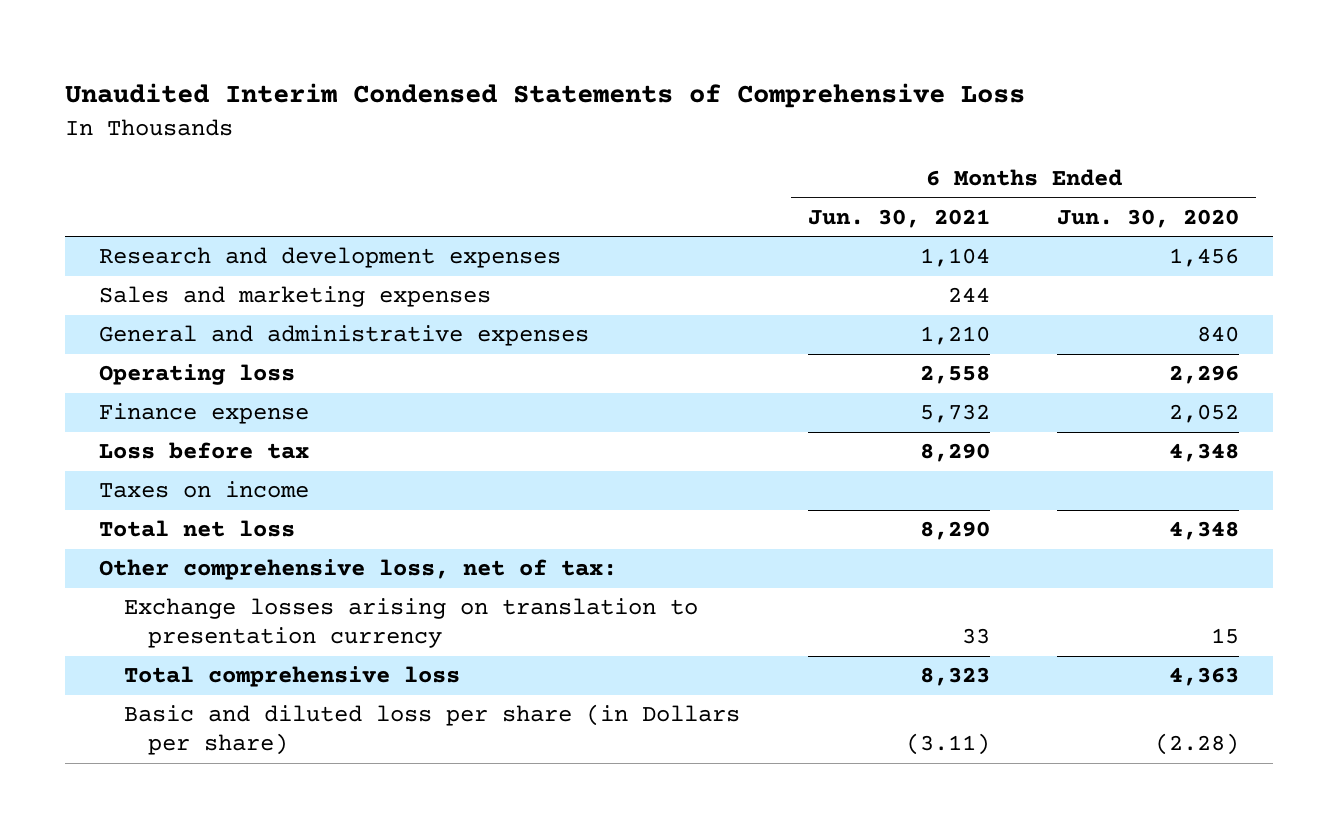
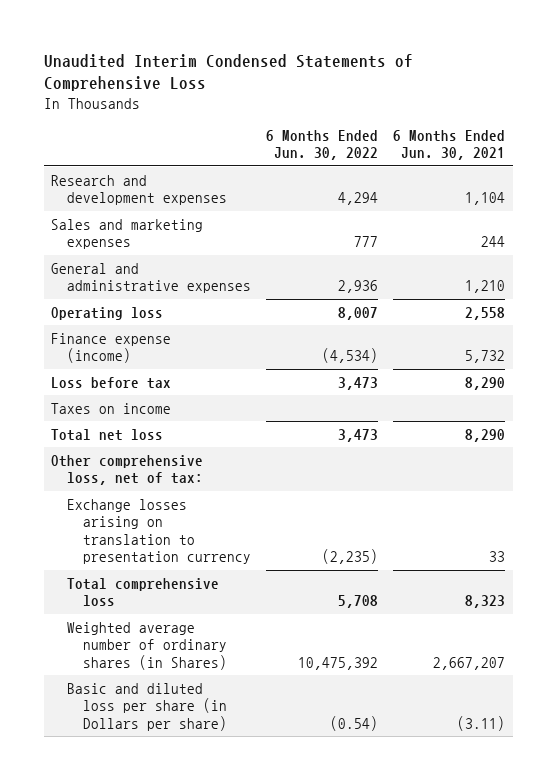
[1057,208,1240,228] Jun. 30, 2020 -> none
none -> [266,129,379,161] 6 Months Ended Jun. 30, 2022
[99,403,310,425] Finance expense -> [51,332,172,364] Finance expense (income)
none -> [67,621,227,670] Weighted average number of ordinary shares (in Shares)

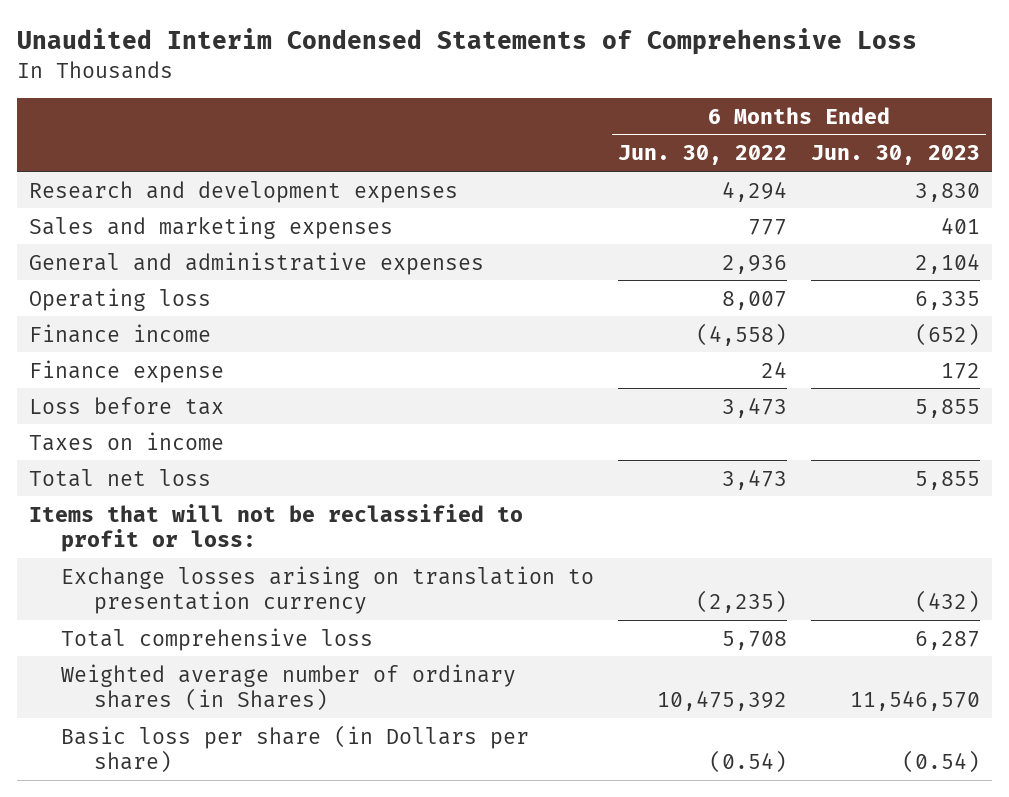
[393,129,506,161] 6 Months Ended Jun. 30, 2021 -> none
none -> [811,145,981,166] Jun. 30, 2023
none -> [28,323,211,343] Finance income
[51,332,172,364] Finance expense (income) -> [28,359,224,383] Finance expense
[322,348,379,364] (4,534) -> [761,360,788,378] 24
[51,454,204,486] Other comprehensive loss, net of tax: -> none
none -> [28,503,523,552] Items that will not be reclassified to profit or loss:
[67,682,227,731] Basic and diluted loss per share (in Dollars per share) -> [61,724,530,773] Basic loss per share (in Dollars per share)

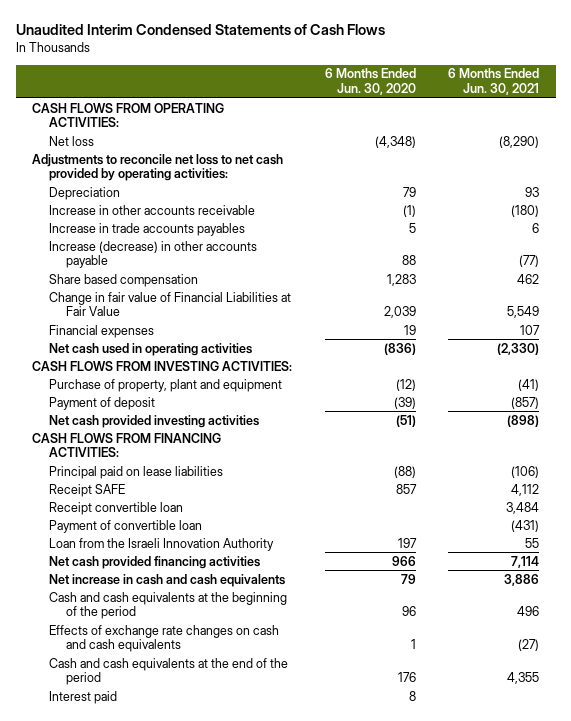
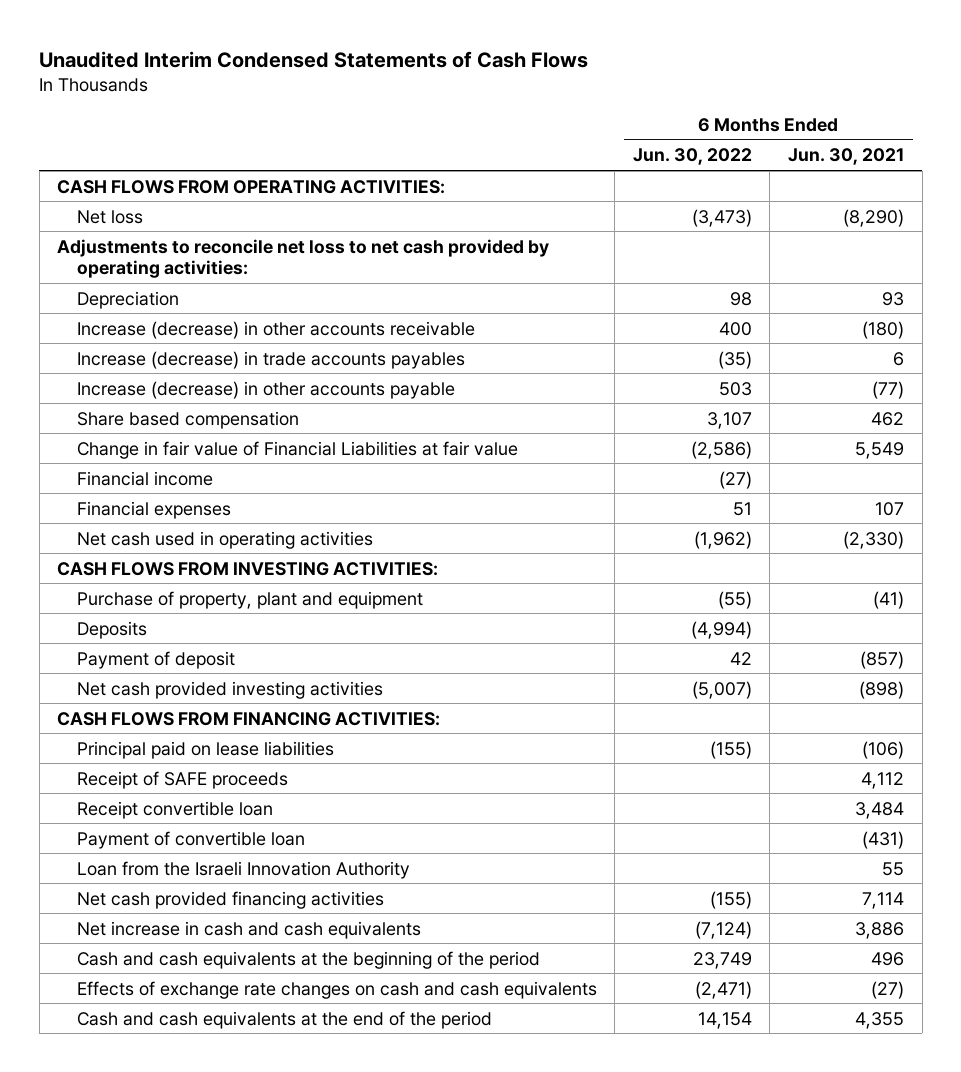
[324,68,416,96] 6 Months Ended Jun. 30, 2020 -> none
none -> [632,148,752,166] Jun. 30, 2022
[49,204,256,215] Increase in other accounts receivable -> [76,320,475,339] Increase (decrease) in other accounts receivable
[49,222,246,236] Increase in trade accounts payables -> [76,350,465,369] Increase (decrease) in trade accounts payables
[49,291,292,317] Change in fair value of Financial Liabilities at Fair Value -> [76,440,518,459] Change in fair value of Financial Liabilities at fair value
none -> [76,470,213,486] Financial income
none -> [76,620,147,639] Deposits
[49,483,126,497] Receipt SAFE -> [76,770,288,789] Receipt of SAFE proceeds
[49,690,118,704] Interest paid -> none

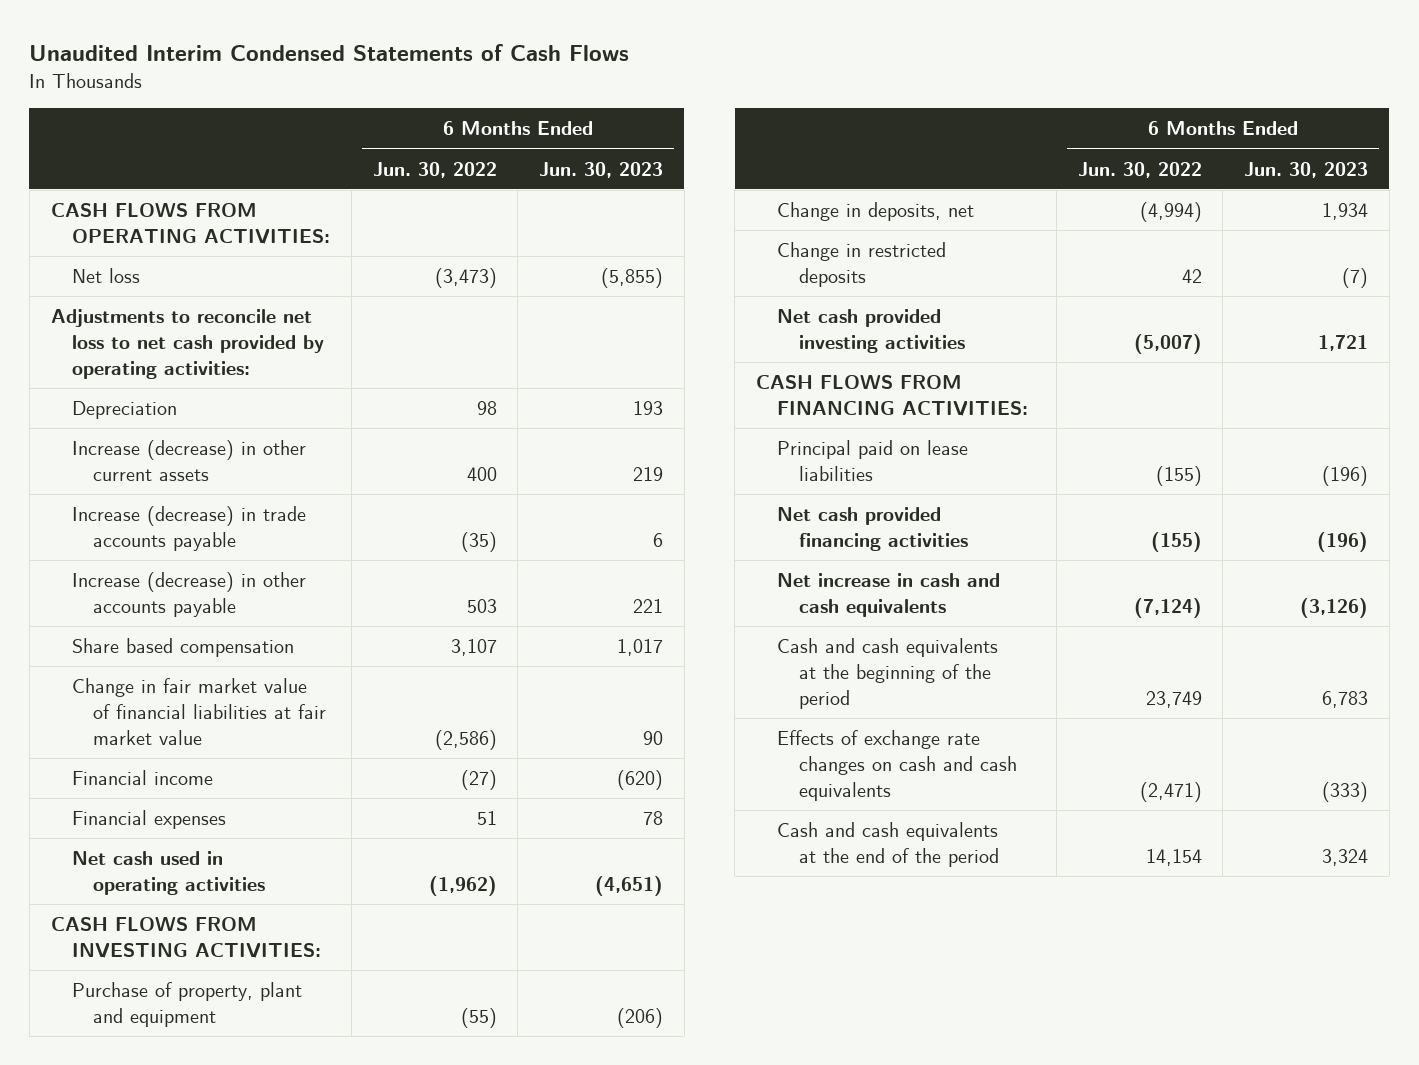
[787,148,904,166] Jun. 30, 2021 -> none
none -> [539,161,664,178] Jun. 30, 2023
[76,320,475,339] Increase (decrease) in other accounts receivable -> [72,440,307,482] Increase (decrease) in other current assets
[76,350,465,369] Increase (decrease) in trade accounts payables -> [72,506,307,552] Increase (decrease) in trade accounts payable
[76,440,518,459] Change in fair value of Financial Liabilities at fair value -> [72,678,327,746] Change in fair market value of financial liabilities at fair market value
[76,620,147,639] Deposits -> [777,202,975,222] Change in deposits, net
[76,650,235,669] Payment of deposit -> [777,242,947,288] Change in restricted deposits
[76,770,288,789] Receipt of SAFE proceeds -> none
[76,800,273,819] Receipt convertible loan -> none
[76,830,305,849] Payment of convertible loan -> none
[76,860,410,879] Loan from the Israeli Innovation Authority -> none

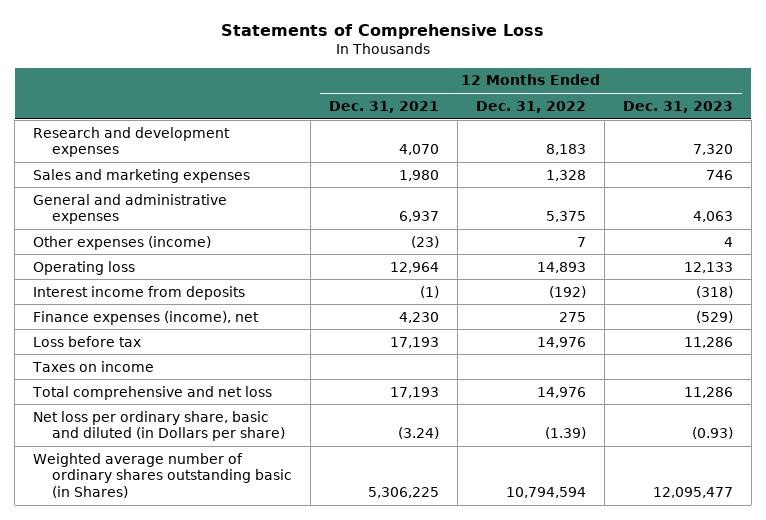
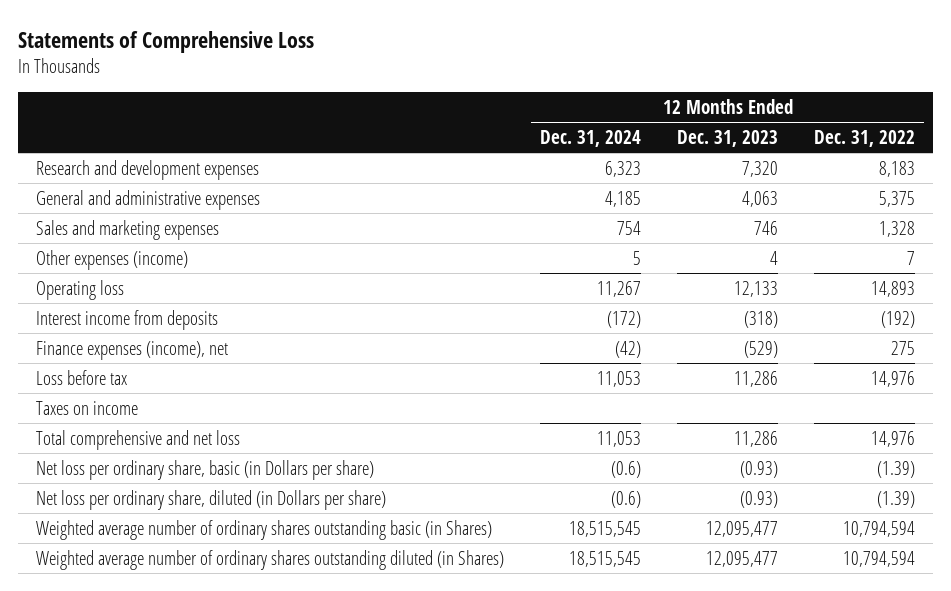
[328,100,439,113] Dec. 31, 2021 -> none
none -> [540,130,642,148] Dec. 31, 2024
[33,168,251,183] Sales and marketing expenses -> [36,219,220,240] Sales and marketing expenses
[33,410,285,442] Net loss per ordinary share, basic and diluted (in Dollars per share) -> [36,459,375,480] Net loss per ordinary share, basic (in Dollars per share)
none -> [36,489,387,510] Net loss per ordinary share, diluted (in Dollars per share)
none -> [36,549,505,570] Weighted average number of ordinary shares outstanding diluted (in Shares)

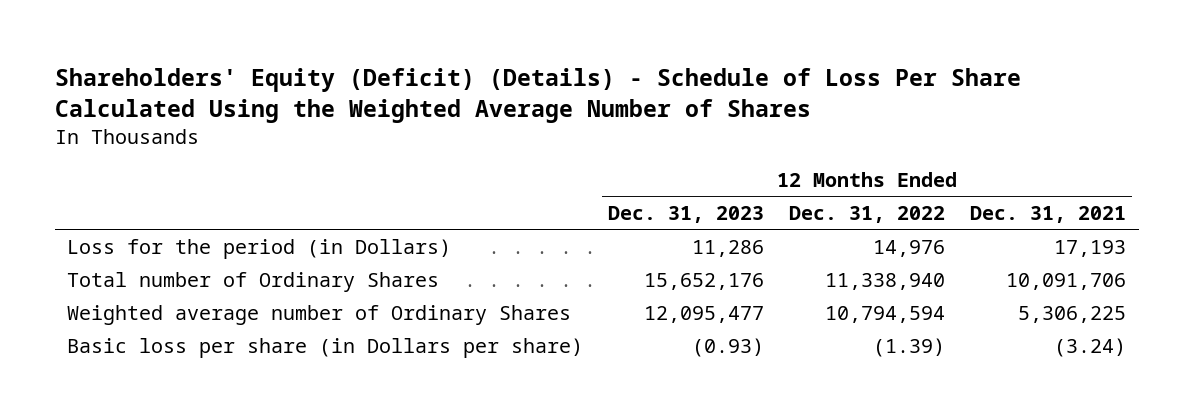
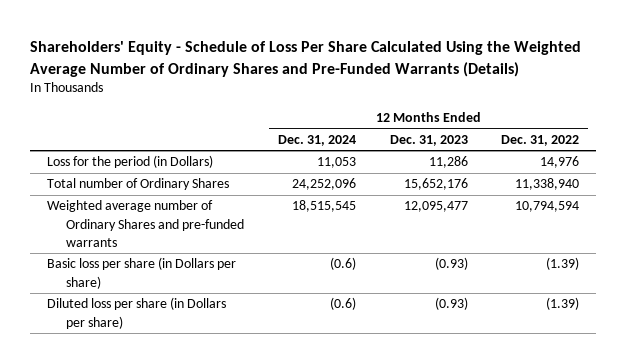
[54,67,1021,123] Shareholders' Equity (Deficit) (Details) - Schedule of Loss Per Share Calculated Using the Weighted Average Number of Shares -> [29,40,581,77] Shareholders' Equity - Schedule of Loss Per Share Calculated Using the Weighted Average Number of Ordinary Shares and Pre-Funded Warrants (Details)
[970,205,1127,223] Dec. 31, 2021 -> none
none -> [277,134,356,146] Dec. 31, 2024
[67,304,572,325] Weighted average number of Ordinary Shares -> [46,200,245,247] Weighted average number of Ordinary Shares and pre-funded warrants
none -> [46,297,226,329] Diluted loss per share (in Dollars per share)

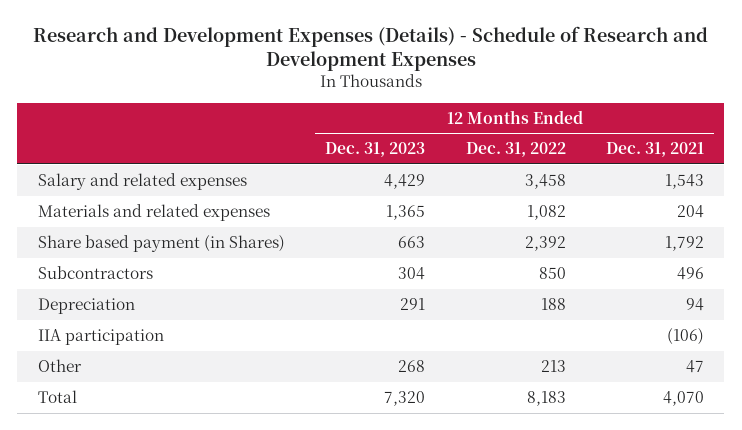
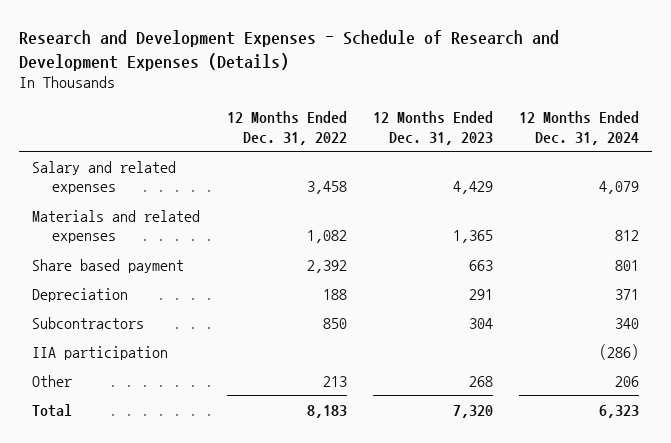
[32,25,708,71] Research and Development Expenses (Details) - Schedule of Research and Development Expenses -> [19,30,560,71] Research and Development Expenses - Schedule of Research and Development Expenses (Details)
[606,142,705,158] Dec. 31, 2021 -> none
none -> [518,111,639,145] 12 Months Ended Dec. 31, 2024
[37,235,285,253] Share based payment (in Shares) -> [32,258,185,273] Share based payment
[37,266,153,280] Subcontractors -> [32,316,145,329] Subcontractors

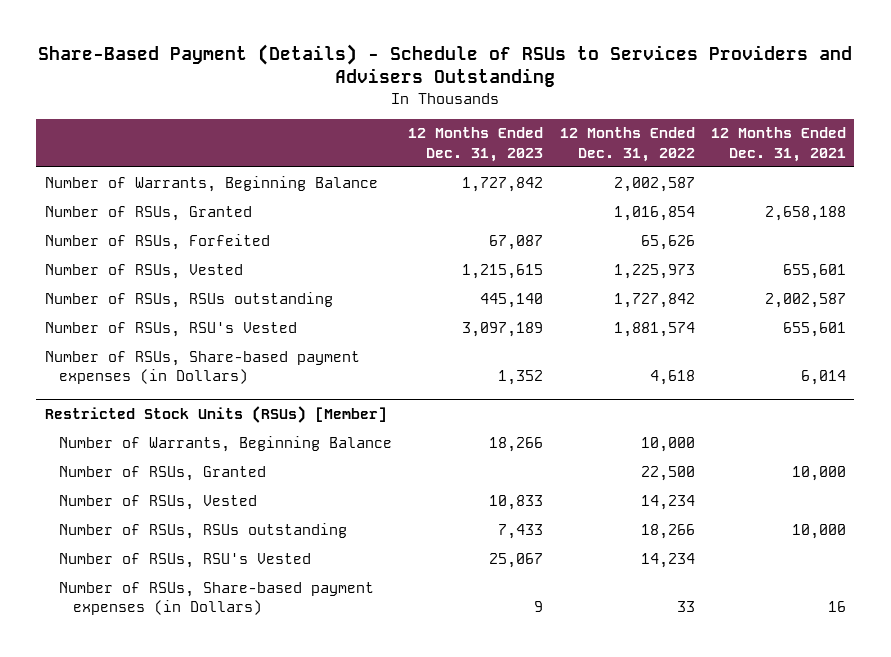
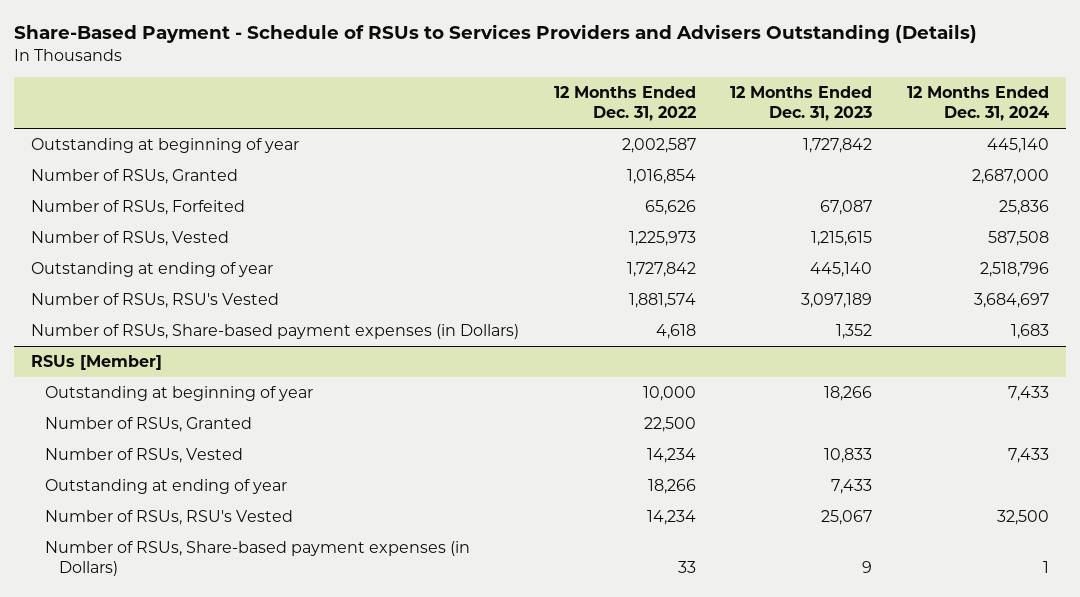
[38,43,853,88] Share-Based Payment (Details) - Schedule of RSUs to Services Providers and Advisers Outstanding -> [13,23,977,43] Share-Based Payment - Schedule of RSUs to Services Providers and Advisers Outstanding (Details)
[711,127,847,162] 12 Months Ended Dec. 31, 2021 -> none
none -> [906,86,1049,122] 12 Months Ended Dec. 31, 2024
[44,175,378,192] Number of Warrants, Beginning Balance -> [30,138,299,154] Outstanding at beginning of year
[44,291,333,308] Number of RSUs, RSUs outstanding -> [30,262,273,278] Outstanding at ending of year
[44,406,387,424] Restricted Stock Units (RSUs) [Member] -> [30,355,162,371] RSUs [Member]
[58,435,392,452] Number of Warrants, Beginning Balance -> [45,386,314,402] Outstanding at beginning of year
[58,522,347,539] Number of RSUs, RSUs outstanding -> [45,479,288,495] Outstanding at ending of year

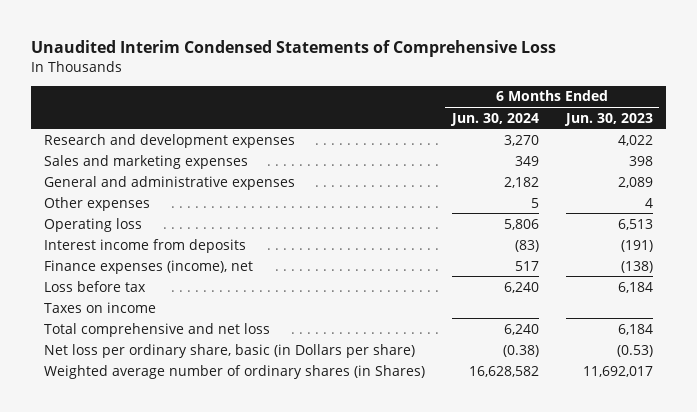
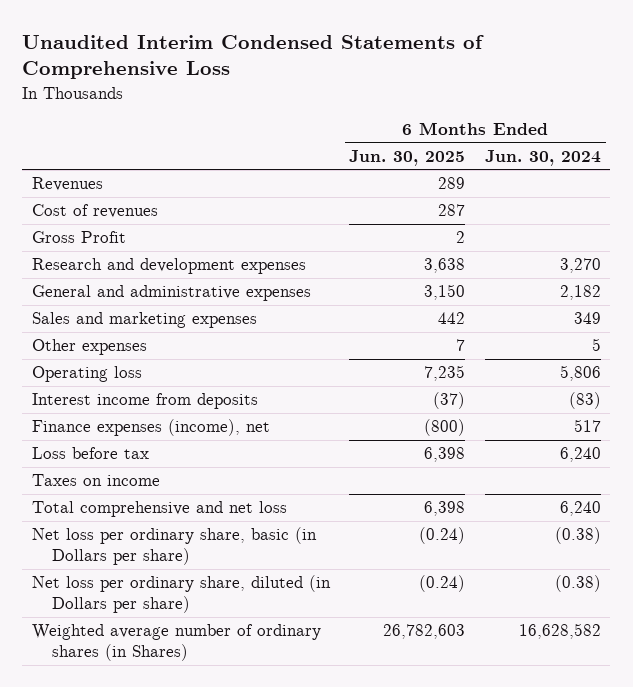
[563,112,653,126] Jun. 30, 2023 -> none
none -> [349,149,466,166] Jun. 30, 2025
none -> [32,177,104,192] Revenues
none -> [32,204,159,219] Cost of revenues
none -> [32,231,127,244] Gross Profit
[44,154,249,169] Sales and marketing expenses -> [32,312,258,329] Sales and marketing expenses
none -> [32,575,332,614] Net loss per ordinary share, diluted (in Dollars per share)

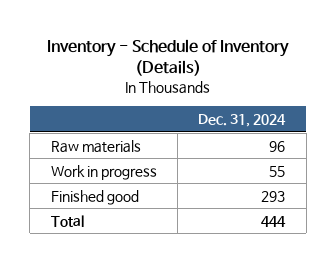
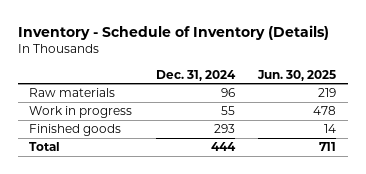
none -> [257,69,337,81] Jun. 30, 2025
[50,189,139,205] Finished good -> [29,124,122,137] Finished goods

